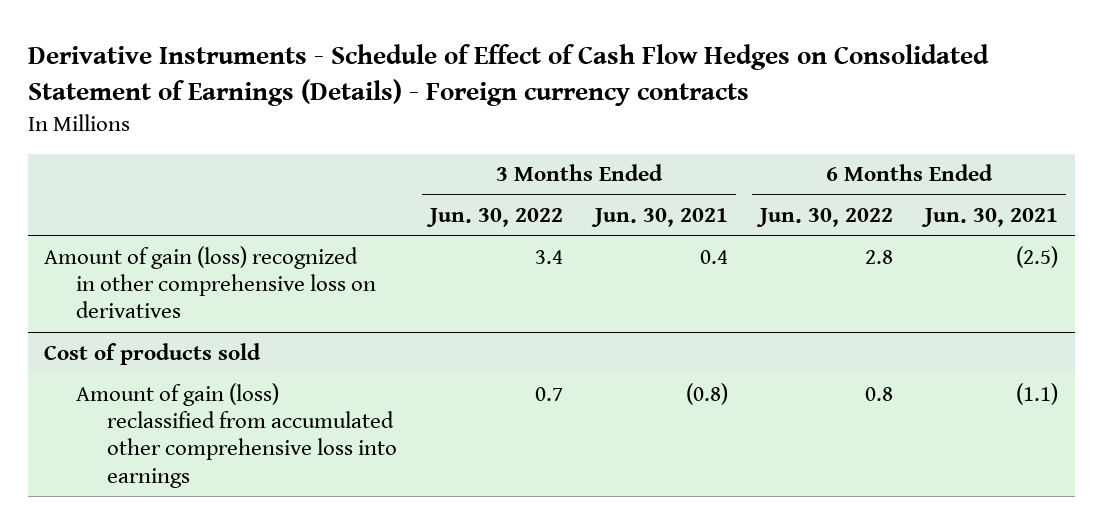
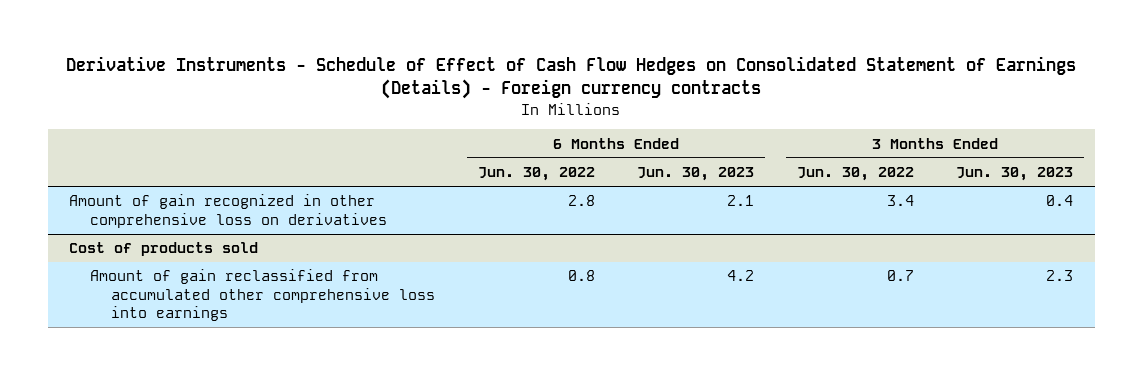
[590,208,728,228] Jun. 30, 2021 -> none
[921,208,1059,228] Jun. 30, 2021 -> none
none -> [637,167,755,182] Jun. 30, 2023
none -> [956,167,1074,182] Jun. 30, 2023
[43,245,376,319] Amount of gain (loss) recognized in other comprehensive loss on derivatives -> [69,194,388,228] Amount of gain recognized in other comprehensive loss on derivatives
[75,382,398,488] Amount of gain (loss) reclassified from accumulated other comprehensive loss into earnings -> [90,269,436,321] Amount of gain reclassified from accumulated other comprehensive loss into earnings

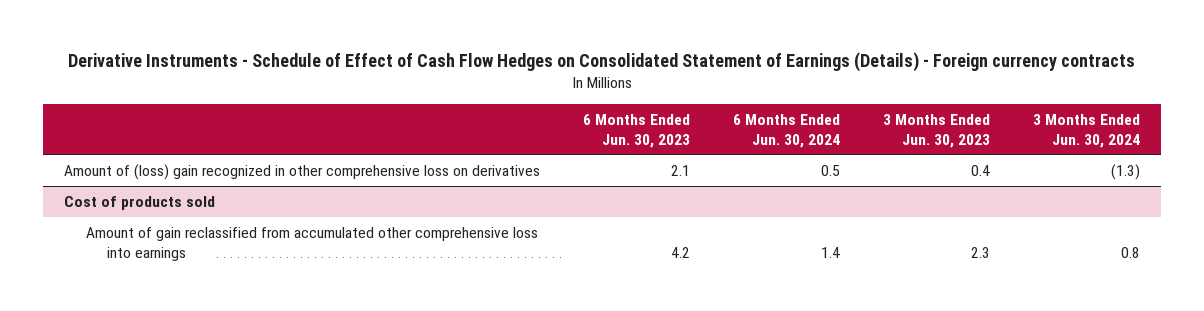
[477,167,595,182] Jun. 30, 2022 -> none
[796,167,914,182] Jun. 30, 2022 -> none
none -> [732,113,840,148] 6 Months Ended Jun. 30, 2024
none -> [1032,113,1140,148] 3 Months Ended Jun. 30, 2024
[69,194,388,228] Amount of gain recognized in other comprehensive loss on derivatives -> [64,164,541,181] Amount of (loss) gain recognized in other comprehensive loss on derivatives

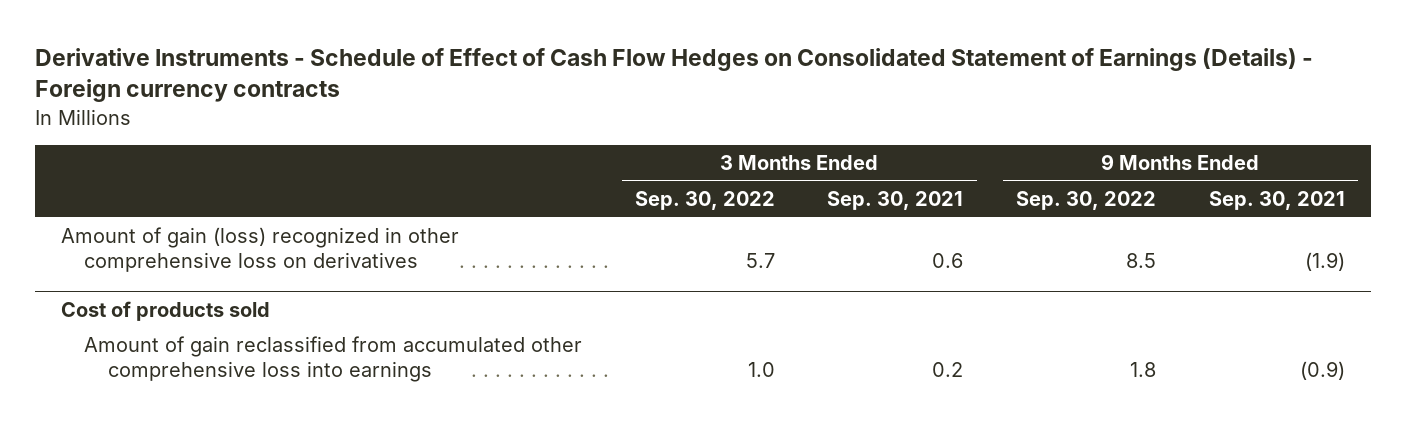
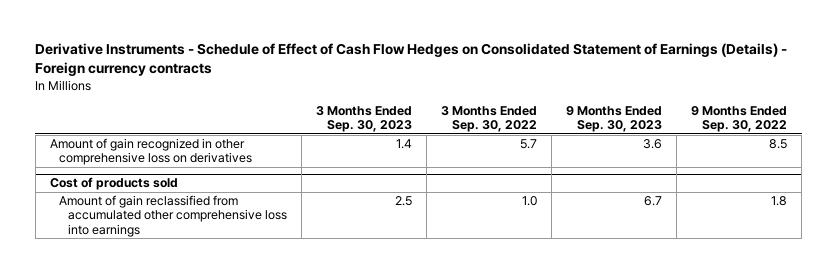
[827,191,964,211] Sep. 30, 2021 -> none
[1208,191,1345,211] Sep. 30, 2021 -> none
none -> [316,106,413,133] 3 Months Ended Sep. 30, 2023
none -> [566,106,663,133] 9 Months Ended Sep. 30, 2023
[60,227,459,272] Amount of gain (loss) recognized in other comprehensive loss on derivatives -> [49,138,252,166] Amount of gain recognized in other comprehensive loss on derivatives

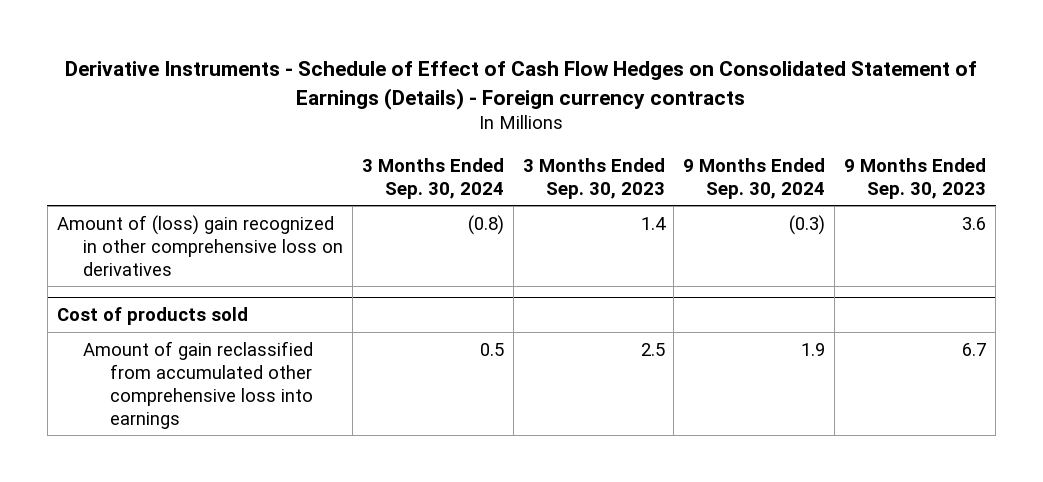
[441,106,538,133] 3 Months Ended Sep. 30, 2022 -> none
[691,106,788,133] 9 Months Ended Sep. 30, 2022 -> none
none -> [361,157,504,199] 3 Months Ended Sep. 30, 2024
none -> [683,157,826,199] 9 Months Ended Sep. 30, 2024
[49,138,252,166] Amount of gain recognized in other comprehensive loss on derivatives -> [56,214,344,276] Amount of (loss) gain recognized in other comprehensive loss on derivatives

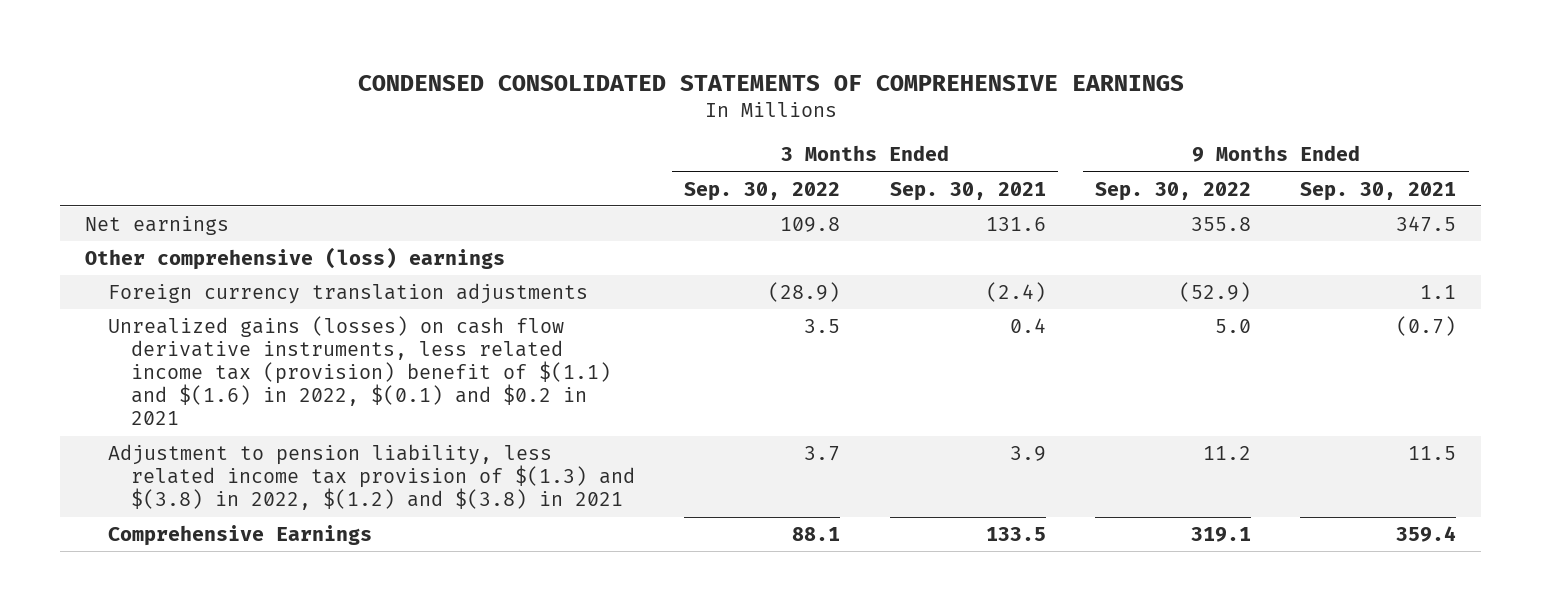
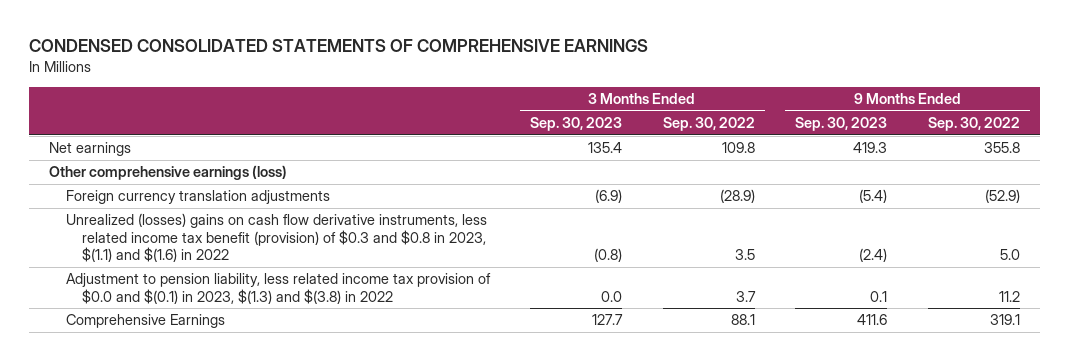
[889,181,1046,201] Sep. 30, 2021 -> none
[1300,181,1457,201] Sep. 30, 2021 -> none
none -> [530,117,623,132] Sep. 30, 2023
none -> [795,117,888,132] Sep. 30, 2023
[85,247,506,271] Other comprehensive (loss) earnings -> [49,165,288,181] Other comprehensive earnings (loss)
[107,316,611,426] Unrealized gains (losses) on cash flow derivative instruments, less related income tax (provision) benefit of $(1.1) and $(1.6) in 2022, $(0.1) and $0.2 in 2021 -> [65,213,487,263] Unrealized (losses) gains on cash flow derivative instruments, less related income tax benefit (provision) of $0.3 and $0.8 in 2023, $(1.1) and $(1.6) in 2022
[107,444,635,511] Adjustment to pension liability, less related income tax provision of $(1.3) and $(3.8) in 2022, $(1.2) and $(3.8) in 2021 -> [65,273,491,304] Adjustment to pension liability, less related income tax provision of $0.0 and $(0.1) in 2023, $(1.3) and $(3.8) in 2022

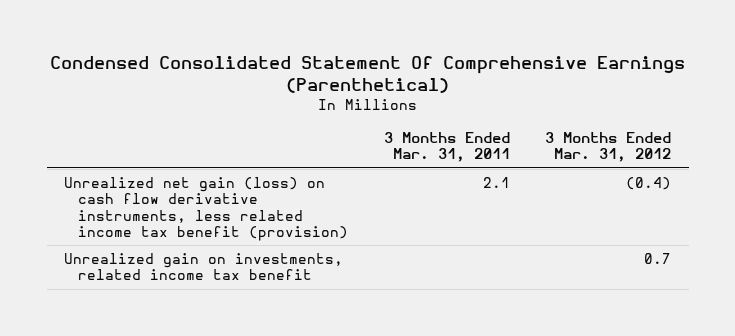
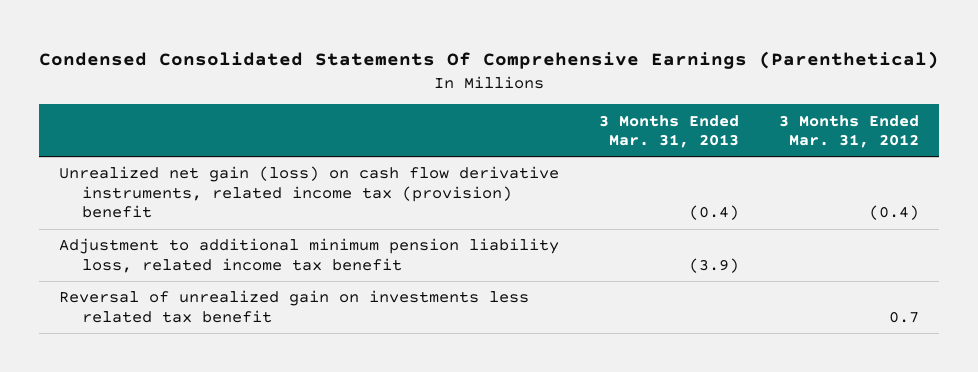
[49,55,685,93] Condensed Consolidated Statement Of Comprehensive Earnings (Parenthetical) -> [38,50,939,69] Condensed Consolidated Statements Of Comprehensive Earnings (Parenthetical)
[383,132,510,163] 3 Months Ended Mar. 31, 2011 -> none
none -> [598,114,739,149] 3 Months Ended Mar. 31, 2013
[64,177,349,241] Unrealized net gain (loss) on cash flow derivative instruments, less related income tax benefit (provision) -> [58,166,559,219] Unrealized net gain (loss) on cash flow derivative instruments, related income tax (provision) benefit
none -> [58,238,559,273] Adjustment to additional minimum pension liability loss, related income tax benefit
[64,253,344,281] Unrealized gain on investments, related income tax benefit -> [58,290,529,323] Reversal of unrealized gain on investments less related tax benefit

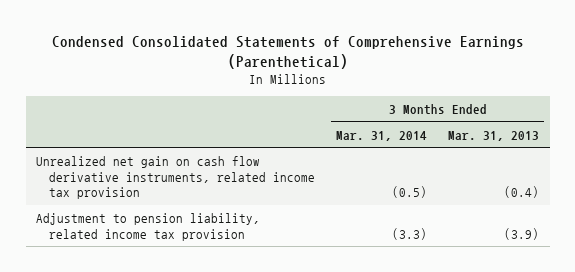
[38,50,939,69] Condensed Consolidated Statements Of Comprehensive Earnings (Parenthetical) -> [51,35,524,69] Condensed Consolidated Statements of Comprehensive Earnings (Parenthetical)
[778,114,919,149] 3 Months Ended Mar. 31, 2012 -> none
none -> [336,130,428,141] Mar. 31, 2014
[58,290,529,323] Reversal of unrealized gain on investments less related tax benefit -> none
[58,166,559,219] Unrealized net gain (loss) on cash flow derivative instruments, related income tax (provision) benefit -> [36,155,316,200] Unrealized net gain on cash flow derivative instruments, related income tax provision
[58,238,559,273] Adjustment to additional minimum pension liability loss, related income tax benefit -> [36,212,261,241] Adjustment to pension liability, related income tax provision

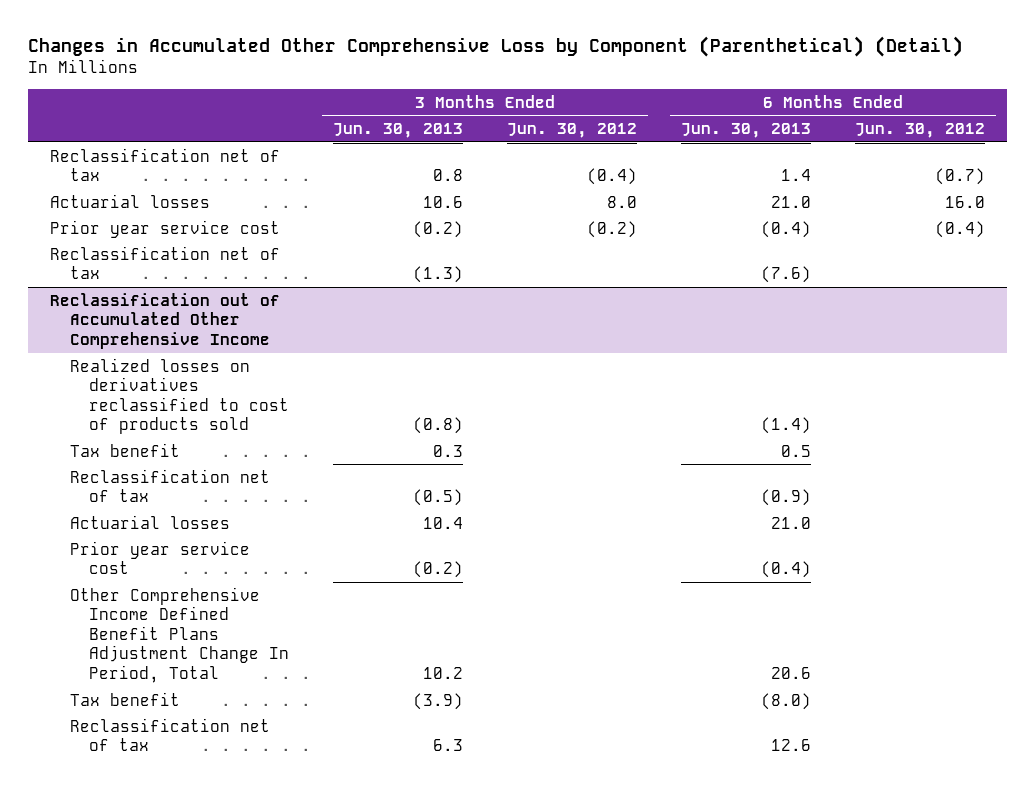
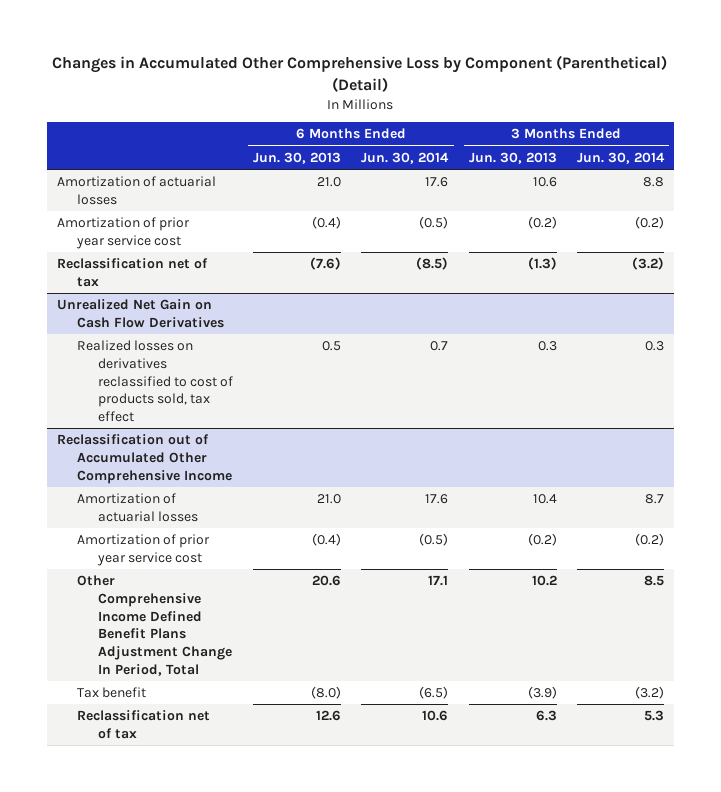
[507,123,638,139] Jun. 30, 2012 -> none
[854,123,985,139] Jun. 30, 2012 -> none
none -> [361,151,450,164] Jun. 30, 2014
none -> [577,151,666,164] Jun. 30, 2014
[49,147,280,182] Reclassification net of tax -> none
[49,193,210,208] Actuarial losses -> [56,176,216,205] Amortization of actuarial losses
[49,219,280,238] Prior year service cost -> [56,217,190,249] Amortization of prior year service cost
none -> [56,299,225,328] Unrealized Net Gain on Cash Flow Derivatives
none -> [77,340,233,423] Realized losses on derivatives reclassified to cost of products sold, tax effect
[69,357,290,435] Realized losses on derivatives reclassified to cost of products sold -> none
[69,442,180,457] Tax benefit -> none
[69,468,270,503] Reclassification net of tax -> none
[69,514,230,529] Actuarial losses -> [77,493,198,522] Amortization of actuarial losses
[69,540,250,575] Prior year service cost -> [77,534,211,566] Amortization of prior year service cost

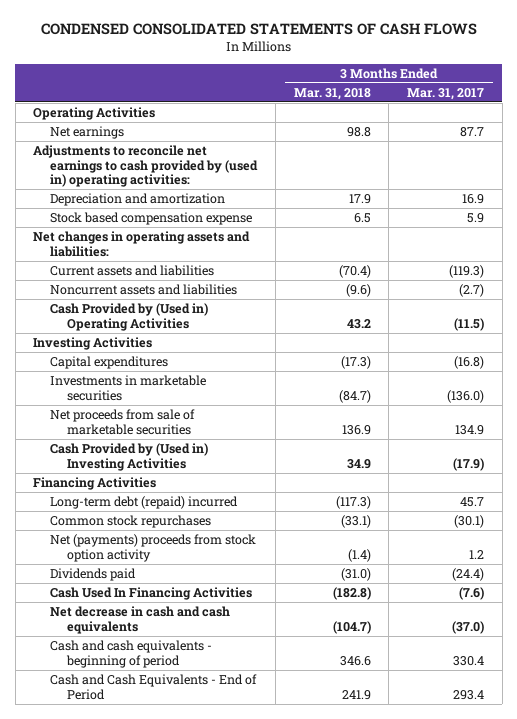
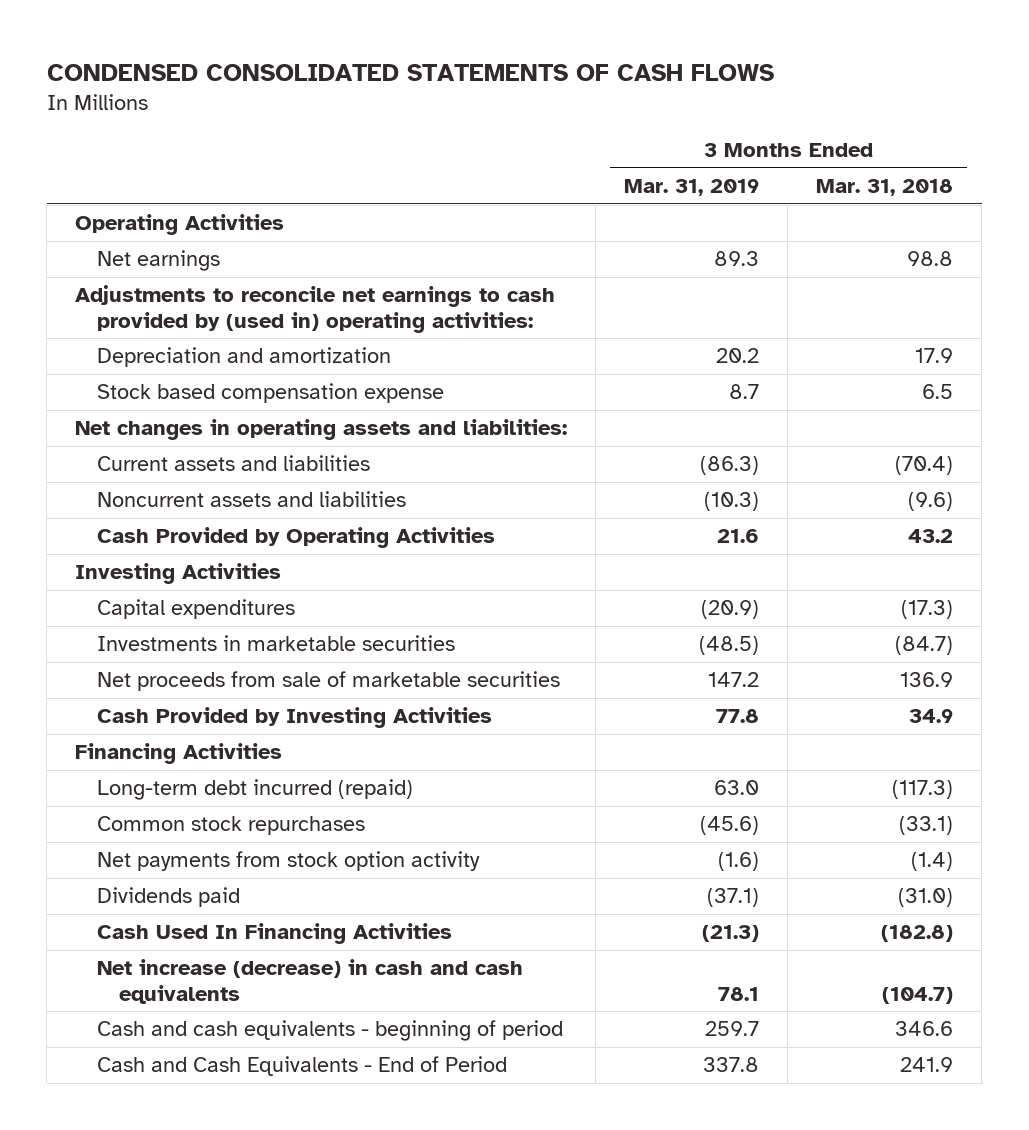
[407,87,485,100] Mar. 31, 2017 -> none
none -> [624,178,760,196] Mar. 31, 2019
[50,303,209,331] Cash Provided by (Used in) Operating Activities -> [96,527,495,549] Cash Provided by Operating Activities
[50,443,209,471] Cash Provided by (Used in) Investing Activities -> [96,707,492,729] Cash Provided by Investing Activities
[50,496,239,510] Long-term debt (repaid) incurred -> [96,779,413,801] Long-term debt incurred (repaid)
[50,534,257,562] Net (payments) proceeds from stock option activity -> [96,851,480,872] Net payments from stock option activity
[50,606,231,634] Net decrease in cash and cash equivalents -> [96,959,523,1004] Net increase (decrease) in cash and cash equivalents

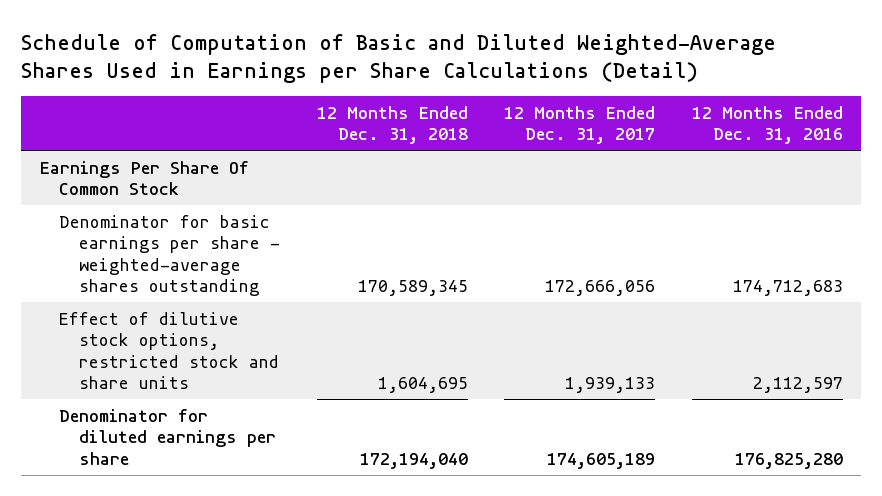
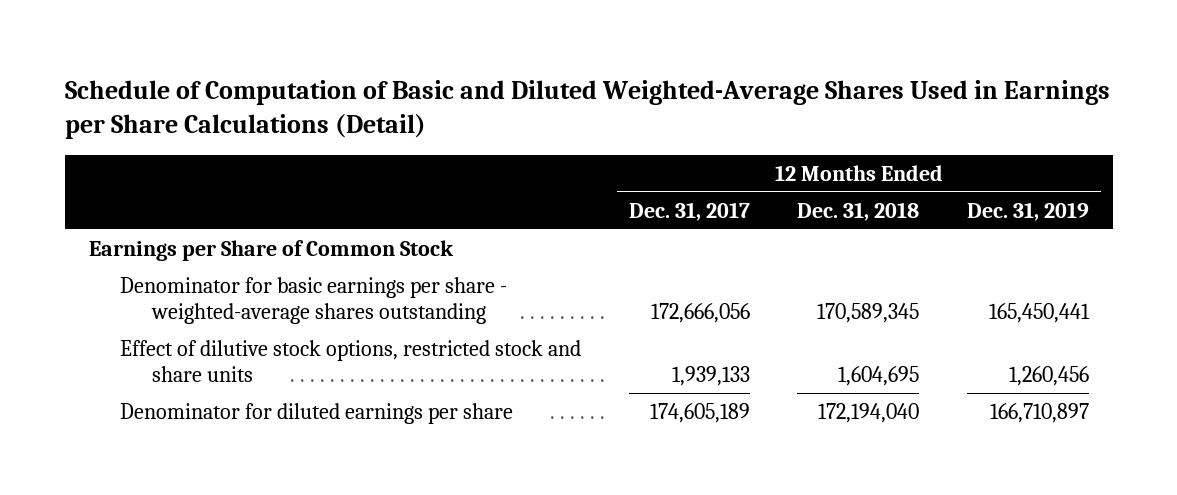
[691,105,843,145] 12 Months Ended Dec. 31, 2016 -> none
none -> [966,201,1089,221] Dec. 31, 2019
[39,160,249,196] Earnings Per Share Of Common Stock -> [88,239,454,261] Earnings per Share of Common Stock

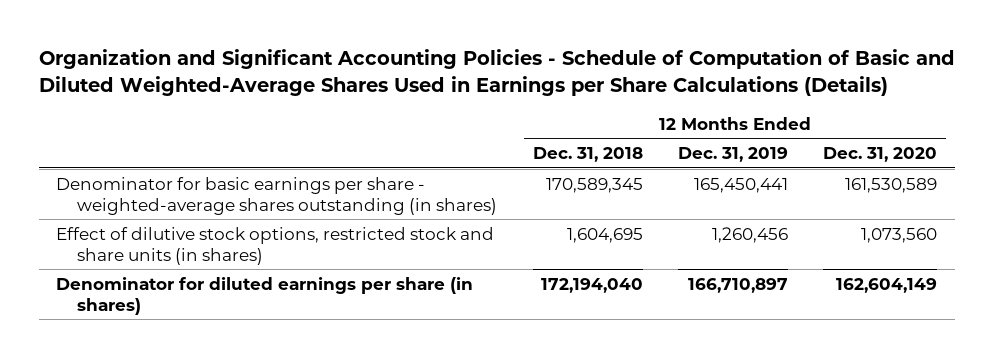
[64,79,1110,140] Schedule of Computation of Basic and Diluted Weighted-Average Shares Used in Earnings per Share Calculations (Detail) -> [38,49,955,97] Organization and Significant Accounting Policies - Schedule of Computation of Basic and Diluted Weighted-Average Shares Used in Earnings per Share Calculations (Details)
[628,201,750,221] Dec. 31, 2017 -> none
none -> [823,147,938,163] Dec. 31, 2020
[88,239,454,261] Earnings per Share of Common Stock -> none
[120,276,508,324] Denominator for basic earnings per share - weighted-average shares outstanding -> [56,176,498,215] Denominator for basic earnings per share - weighted-average shares outstanding (in shares)
[120,339,582,382] Effect of dilutive stock options, restricted stock and share units -> [56,226,495,265] Effect of dilutive stock options, restricted stock and share units (in shares)
[120,402,514,424] Denominator for diluted earnings per share -> [56,276,474,315] Denominator for diluted earnings per share (in shares)

